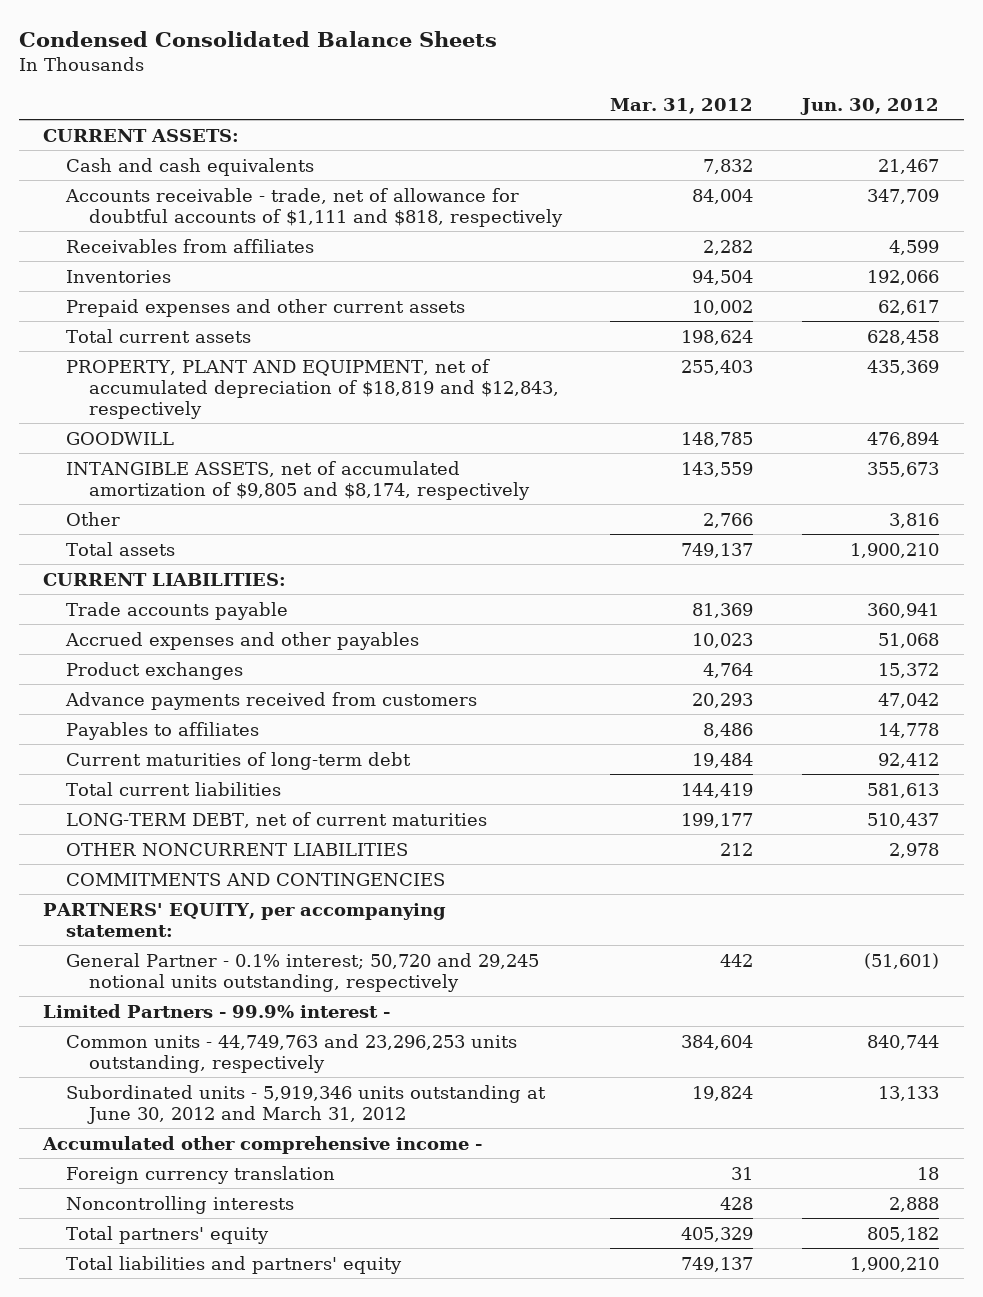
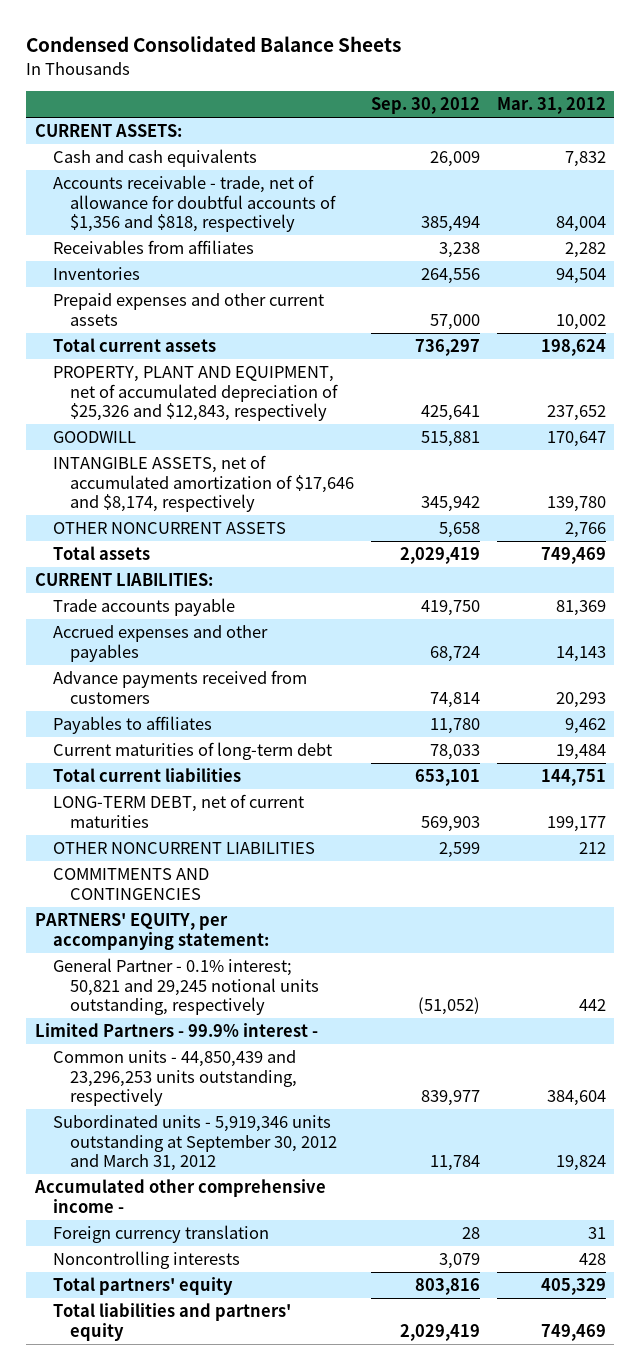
[800,97,940,115] Jun. 30, 2012 -> none
none -> [370,97,480,115] Sep. 30, 2012
[64,187,563,227] Accounts receivable - trade, net of allowance for doubtful accounts of $1,111 and $818, respectively -> [52,175,337,232] Accounts receivable - trade, net of allowance for doubtful accounts of $1,356 and $818, respectively
[65,358,559,419] PROPERTY, PLANT AND EQUIPMENT, net of accumulated depreciation of $18,819 and $12,843, respectively -> [52,366,339,421] PROPERTY, PLANT AND EQUIPMENT, net of accumulated depreciation of $25,326 and $12,843, respectively
[681,359,754,375] 255,403 -> [546,404,606,421] 237,652
[681,431,754,447] 148,785 -> [546,431,606,448] 170,647
[65,460,530,500] INTANGIBLE ASSETS, net of accumulated amortization of $9,805 and $8,174, respectively -> [52,455,355,512] INTANGIBLE ASSETS, net of accumulated amortization of $17,646 and $8,174, respectively
[681,461,754,477] 143,559 -> [546,495,606,512] 139,780
[65,511,120,526] Other -> [52,522,286,535] OTHER NONCURRENT ASSETS
[681,542,754,558] 749,137 -> [540,547,606,565] 749,469
[65,661,243,680] Product exchanges -> none
[692,632,754,648] 10,023 -> [555,645,606,662] 14,143
[703,722,754,738] 8,486 -> [564,718,606,735] 9,462
[681,782,754,798] 144,419 -> [540,769,606,787] 144,751
[65,952,539,992] General Partner - 0.1% interest; 50,720 and 29,245 notional units outstanding, respectively -> [52,958,320,1015] General Partner - 0.1% interest; 50,821 and 29,245 notional units outstanding, respectively
[65,1033,517,1073] Common units - 44,749,763 and 23,296,253 units outstanding, respectively -> [52,1050,298,1106] Common units - 44,850,439 and 23,296,253 units outstanding, respectively
[65,1084,546,1124] Subordinated units - 5,919,346 units outstanding at June 30, 2012 and March 31, 2012 -> [52,1115,338,1171] Subordinated units - 5,919,346 units outstanding at September 30, 2012 and March 31, 2012
[681,1256,754,1272] 749,137 -> [540,1323,606,1341] 749,469

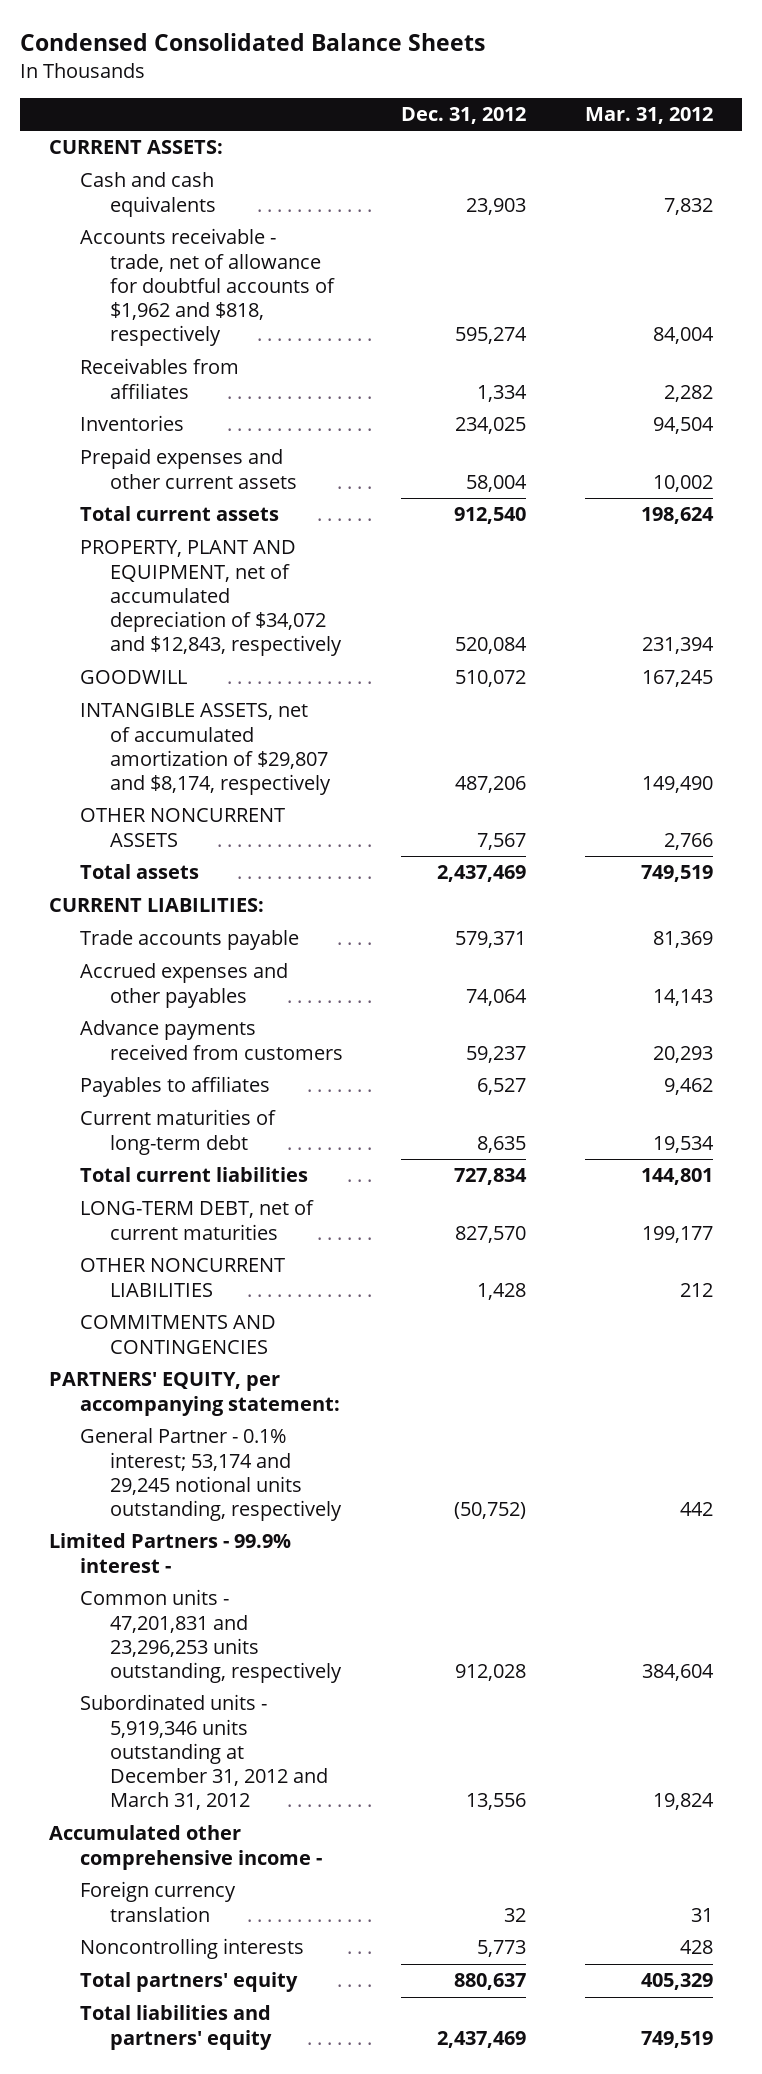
[370,97,480,115] Sep. 30, 2012 -> none
none -> [401,106,527,124] Dec. 31, 2012
[52,175,337,232] Accounts receivable - trade, net of allowance for doubtful accounts of $1,356 and $818, respectively -> [79,228,335,347] Accounts receivable - trade, net of allowance for doubtful accounts of $1,962 and $818, respectively
[52,366,339,421] PROPERTY, PLANT AND EQUIPMENT, net of accumulated depreciation of $25,326 and $12,843, respectively -> [79,540,342,657] PROPERTY, PLANT AND EQUIPMENT, net of accumulated depreciation of $34,072 and $12,843, respectively
[546,404,606,421] 237,652 -> [641,637,714,655] 231,394
[546,431,606,448] 170,647 -> [641,670,713,688] 167,245
[52,455,355,512] INTANGIBLE ASSETS, net of accumulated amortization of $17,646 and $8,174, respectively -> [79,703,331,796] INTANGIBLE ASSETS, net of accumulated amortization of $29,807 and $8,174, respectively
[546,495,606,512] 139,780 -> [641,776,713,794] 149,490
[540,547,606,565] 749,469 -> [640,865,713,883] 749,519
[555,744,606,761] 19,484 -> [652,1135,714,1153] 19,534
[540,769,606,787] 144,751 -> [640,1168,713,1186] 144,801
[52,958,320,1015] General Partner - 0.1% interest; 50,821 and 29,245 notional units outstanding, respectively -> [79,1428,342,1522] General Partner - 0.1% interest; 53,174 and 29,245 notional units outstanding, respectively
[52,1050,298,1106] Common units - 44,850,439 and 23,296,253 units outstanding, respectively -> [79,1589,342,1684] Common units - 47,201,831 and 23,296,253 units outstanding, respectively
[52,1115,338,1171] Subordinated units - 5,919,346 units outstanding at September 30, 2012 and March 31, 2012 -> [79,1694,328,1811] Subordinated units - 5,919,346 units outstanding at December 31, 2012 and March 31, 2012
[540,1323,606,1341] 749,469 -> [640,2030,713,2048] 749,519

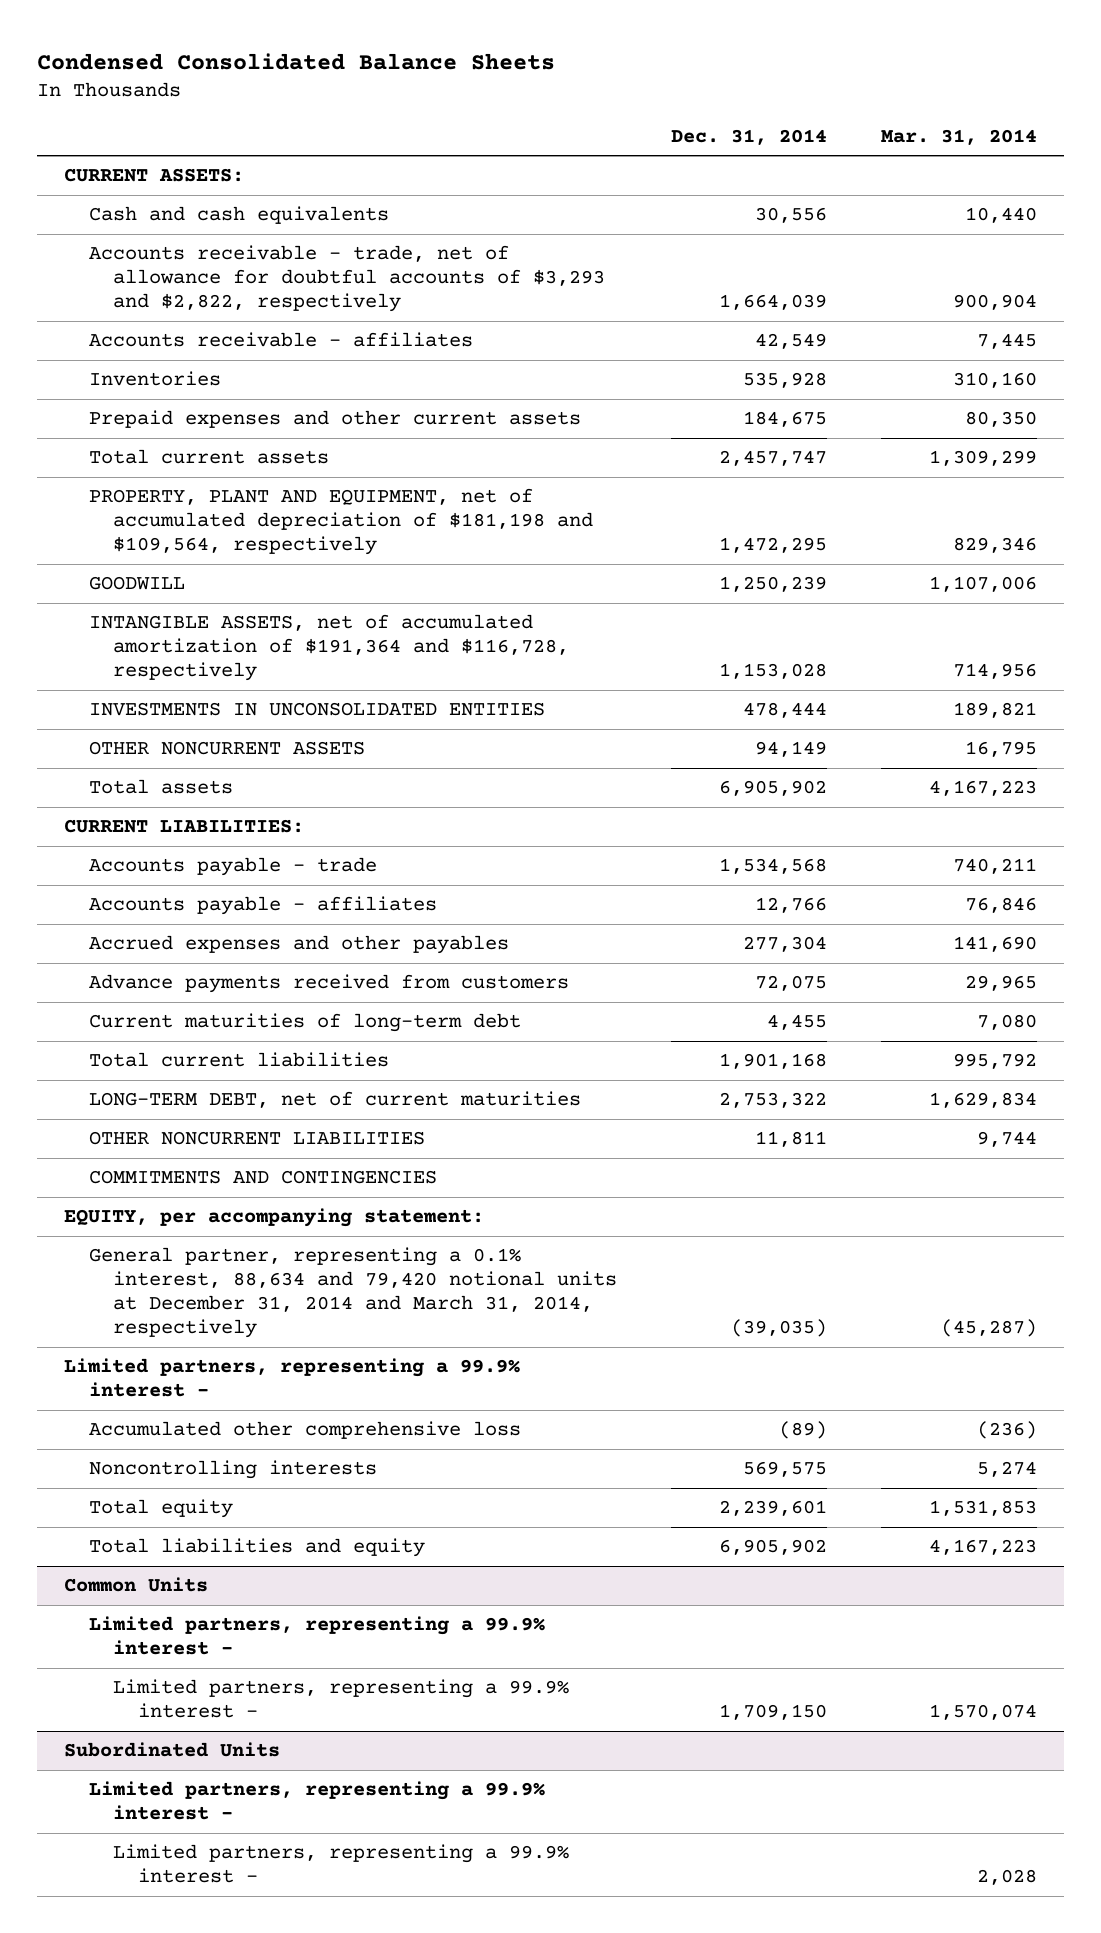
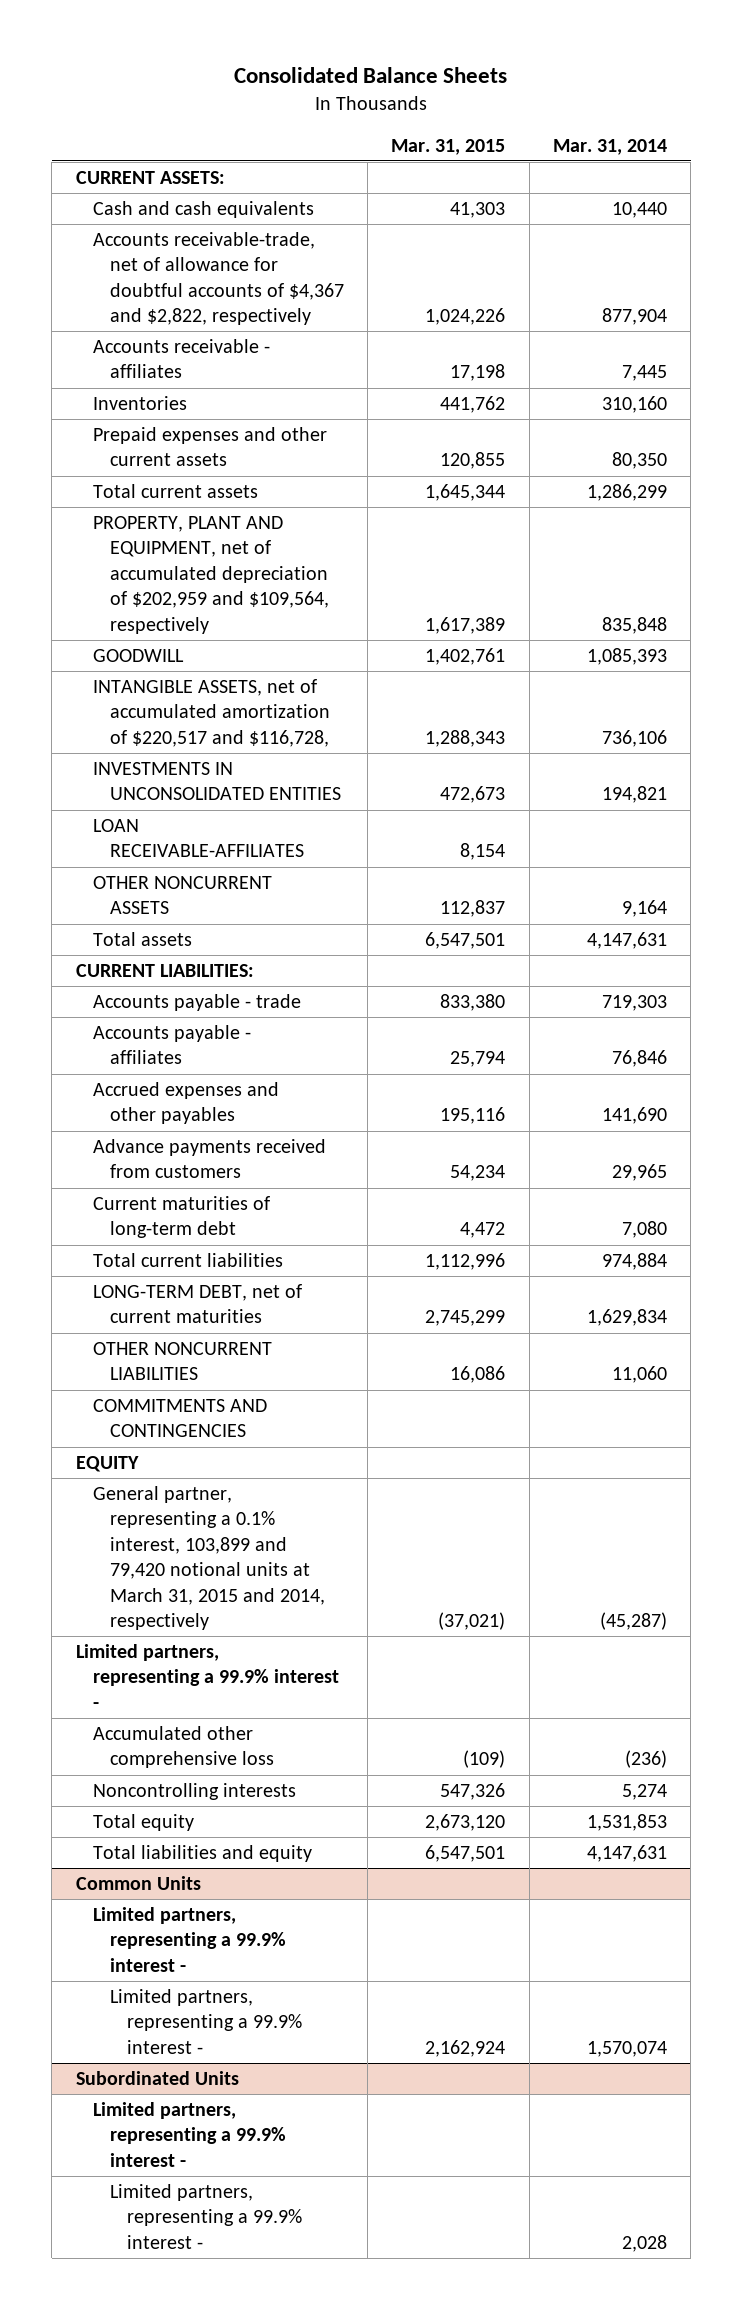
[37,52,556,70] Condensed Consolidated Balance Sheets -> [234,66,508,83] Consolidated Balance Sheets
[670,128,827,145] Dec. 31, 2014 -> none
none -> [391,138,506,155] Mar. 31, 2015
[88,245,606,313] Accounts receivable - trade, net of allowance for doubtful accounts of $3,293 and $2,822, respectively -> [92,232,345,326] Accounts receivable-trade, net of allowance for doubtful accounts of $4,367 and $2,822, respectively
[952,294,1037,311] 900,904 -> [601,308,667,326] 877,904
[928,450,1037,467] 1,309,299 -> [586,484,667,502] 1,286,299
[88,488,594,556] PROPERTY, PLANT AND EQUIPMENT, net of accumulated depreciation of $181,198 and $109,564, respectively -> [92,516,330,634] PROPERTY, PLANT AND EQUIPMENT, net of accumulated depreciation of $202,959 and $109,564, respectively
[952,537,1037,554] 829,346 -> [601,616,667,634] 835,848
[928,576,1037,593] 1,107,006 -> [586,648,667,666] 1,085,393
[88,614,570,682] INTANGIBLE ASSETS, net of accumulated amortization of $191,364 and $116,728, respectively -> [92,679,331,747] INTANGIBLE ASSETS, net of accumulated amortization of $220,517 and $116,728,
[952,663,1037,680] 714,956 -> [601,729,667,747] 736,106
[952,702,1037,719] 189,821 -> [601,786,667,804] 194,821
none -> [92,819,305,858] LOAN RECEIVABLE-AFFILIATES
[964,741,1037,758] 16,795 -> [621,900,667,918] 9,164
[928,780,1037,797] 4,167,223 -> [586,932,667,950] 4,147,631
[952,858,1037,875] 740,211 -> [601,995,667,1012] 719,303
[952,1053,1037,1070] 995,792 -> [601,1253,667,1271] 974,884
[976,1131,1037,1148] 9,744 -> [611,1366,667,1384] 11,060
[64,1208,485,1228] EQUITY, per accompanying statement: -> [75,1456,139,1473] EQUITY
[88,1247,618,1339] General partner, representing a 0.1% interest, 88,634 and 79,420 notional units at December 31, 2014 and March 31, 2014, respectively -> [92,1486,326,1631] General partner, representing a 0.1% interest, 103,899 and 79,420 notional units at March 31, 2015 and 2014, respectively
[928,1539,1037,1556] 4,167,223 -> [586,1845,667,1863] 4,147,631

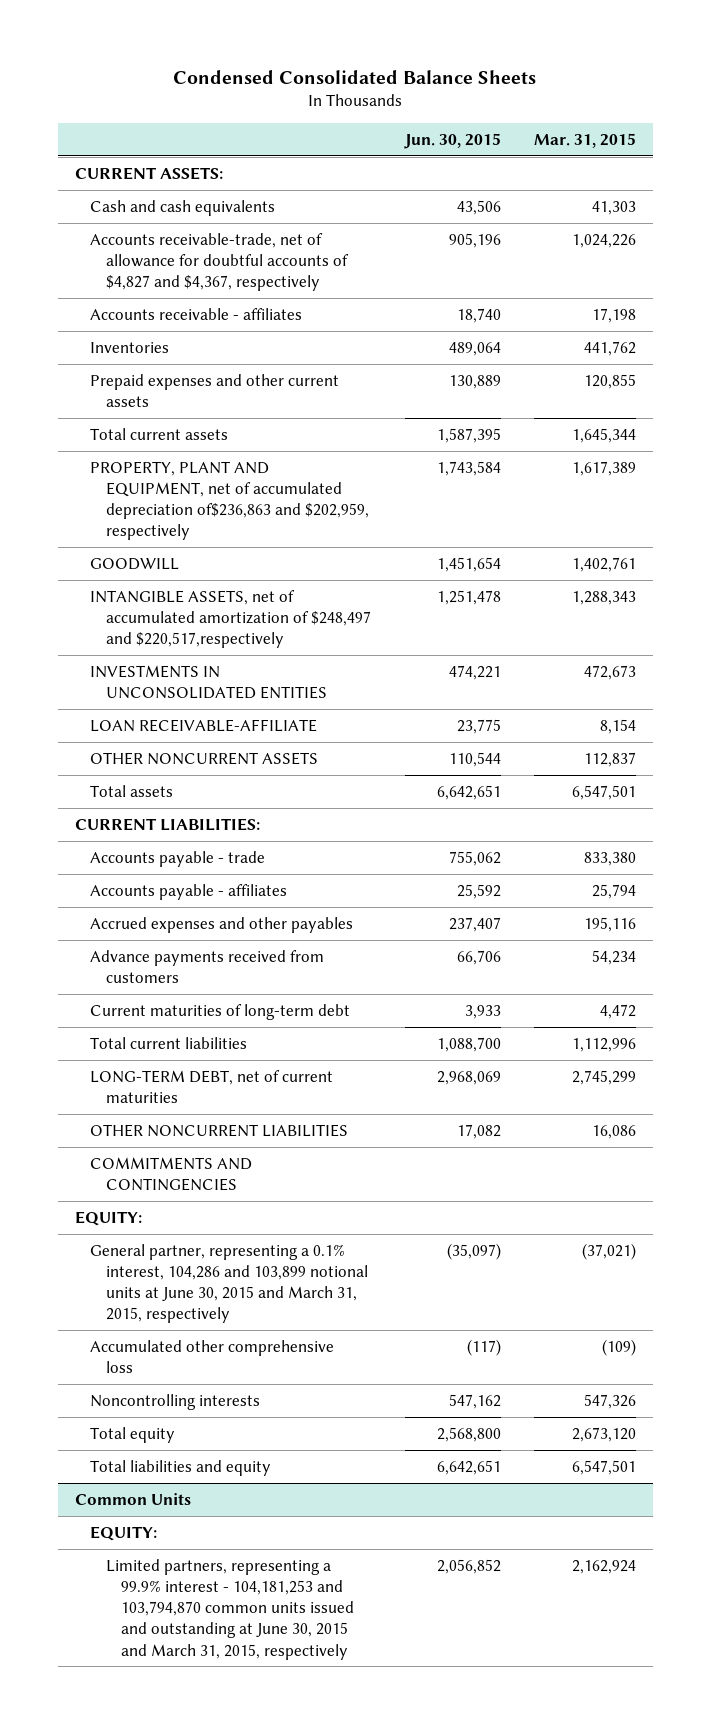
[234,66,508,83] Consolidated Balance Sheets -> [173,69,537,84] Condensed Consolidated Balance Sheets
[552,138,667,155] Mar. 31, 2014 -> none
none -> [403,132,501,149] Jun. 30, 2015
[92,232,345,326] Accounts receivable-trade, net of allowance for doubtful accounts of $4,367 and $2,822, respectively -> [90,232,349,292] Accounts receivable-trade, net of allowance for doubtful accounts of $4,827 and $4,367, respectively
[92,516,330,634] PROPERTY, PLANT AND EQUIPMENT, net of accumulated depreciation of $202,959 and $109,564, respectively -> [90,460,369,541] PROPERTY, PLANT AND EQUIPMENT, net of accumulated depreciation of$236,863 and $202,959, respectively
[92,679,331,747] INTANGIBLE ASSETS, net of accumulated amortization of $220,517 and $116,728, -> [90,589,371,649] INTANGIBLE ASSETS, net of accumulated amortization of $248,497 and $220,517,respectively
[92,819,305,858] LOAN RECEIVABLE-AFFILIATES -> [90,718,318,732] LOAN RECEIVABLE-AFFILIATE
[75,1644,339,1709] Limited partners, representing a 99.9% interest - -> none
[75,1456,139,1473] EQUITY -> [74,1210,142,1226] EQUITY:
[92,1486,326,1631] General partner, representing a 0.1% interest, 103,899 and 79,420 notional units at March 31, 2015 and 2014, respectively -> [90,1243,368,1324] General partner, representing a 0.1% interest, 104,286 and 103,899 notional units at June 30, 2015 and March 31, 2015, respectively
[92,1907,287,1972] Limited partners, representing a 99.9% interest - -> none
[75,2071,239,2086] Subordinated Units -> none
[92,2102,287,2167] Limited partners, representing a 99.9% interest - -> none
[110,2184,303,2249] Limited partners, representing a 99.9% interest - -> none
none -> [90,1525,158,1541] EQUITY:
[110,1989,303,2054] Limited partners, representing a 99.9% interest - -> [105,1558,355,1660] Limited partners, representing a 99.9% interest - 104,181,253 and 103,794,870 common units issued and outstanding at June 30, 2015 and March 31, 2015, respectively

